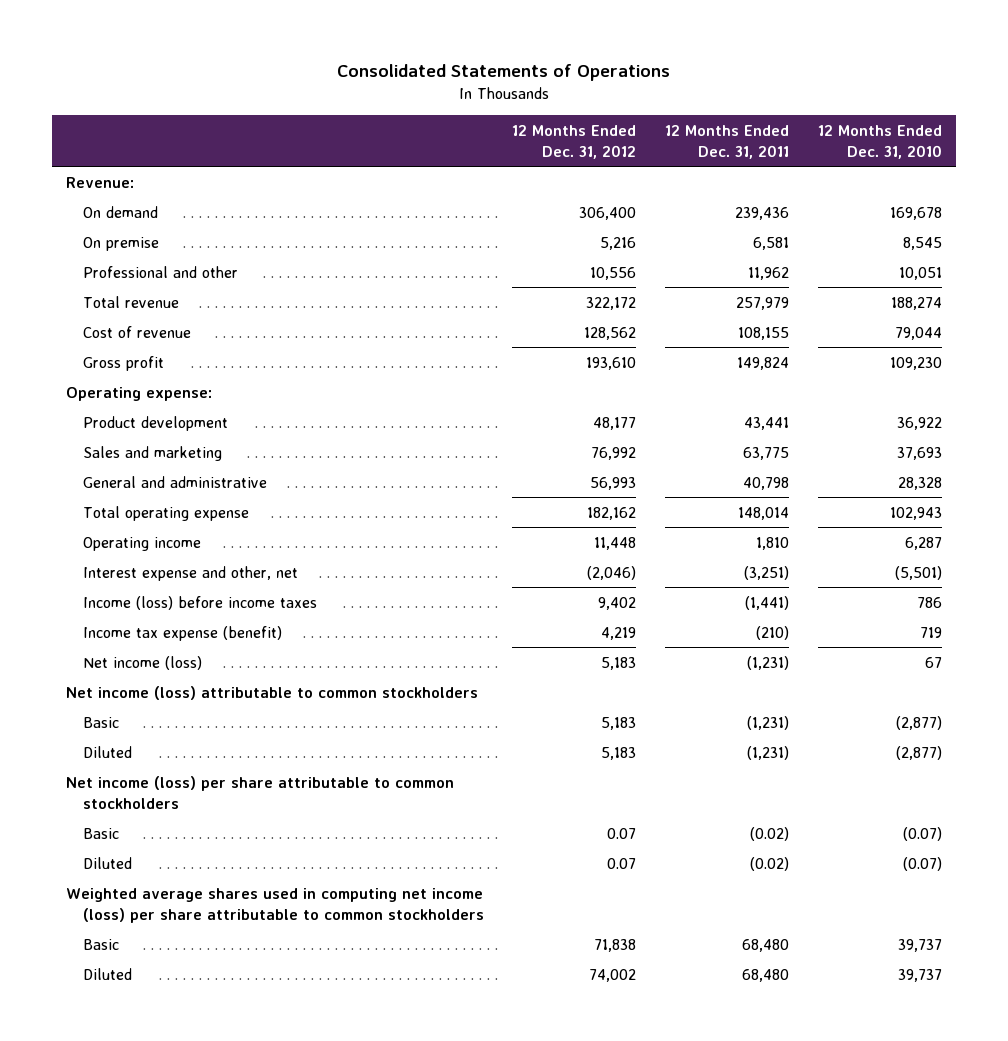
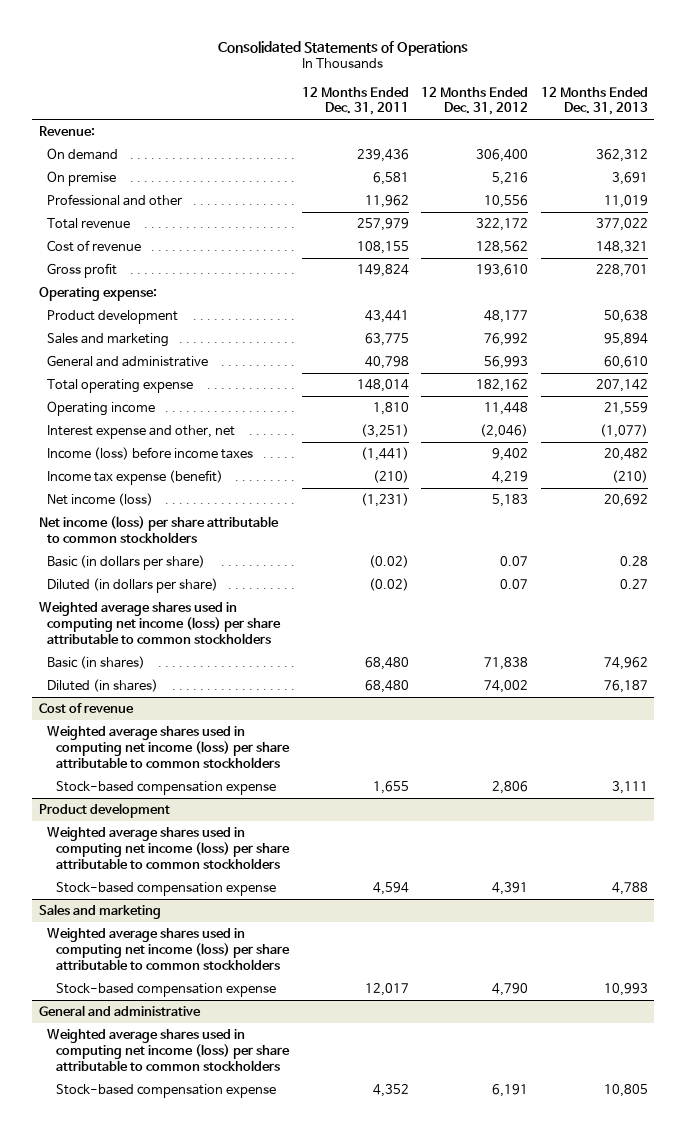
[817,124,942,159] 12 Months Ended Dec. 31, 2010 -> none
none -> [540,86,648,116] 12 Months Ended Dec. 31, 2013
[66,685,479,700] Net income (loss) attributable to common stockholders -> none
[82,716,119,728] Basic -> none
[82,745,132,758] Diluted -> none
[82,827,119,839] Basic -> [47,554,206,570] Basic (in dollars per share)
[82,856,132,869] Diluted -> [47,577,219,593] Diluted (in dollars per share)
[82,938,119,950] Basic -> [47,655,146,669] Basic (in shares)
[82,967,132,980] Diluted -> [47,678,159,692] Diluted (in shares)
none -> [38,702,134,713] Cost of revenue
none -> [47,725,291,768] Weighted average shares used in computing net income (loss) per share attributable to common stockholders
none -> [56,780,277,795] Stock-based compensation expense
none -> [38,802,170,818] Product development
none -> [47,826,291,869] Weighted average shares used in computing net income (loss) per share attributable to common stockholders
none -> [56,881,277,896] Stock-based compensation expense
none -> [38,903,161,919] Sales and marketing
none -> [47,927,291,970] Weighted average shares used in computing net income (loss) per share attributable to common stockholders
none -> [56,982,277,997] Stock-based compensation expense
none -> [38,1004,201,1016] General and administrative
none -> [47,1028,291,1071] Weighted average shares used in computing net income (loss) per share attributable to common stockholders
none -> [56,1083,277,1098] Stock-based compensation expense

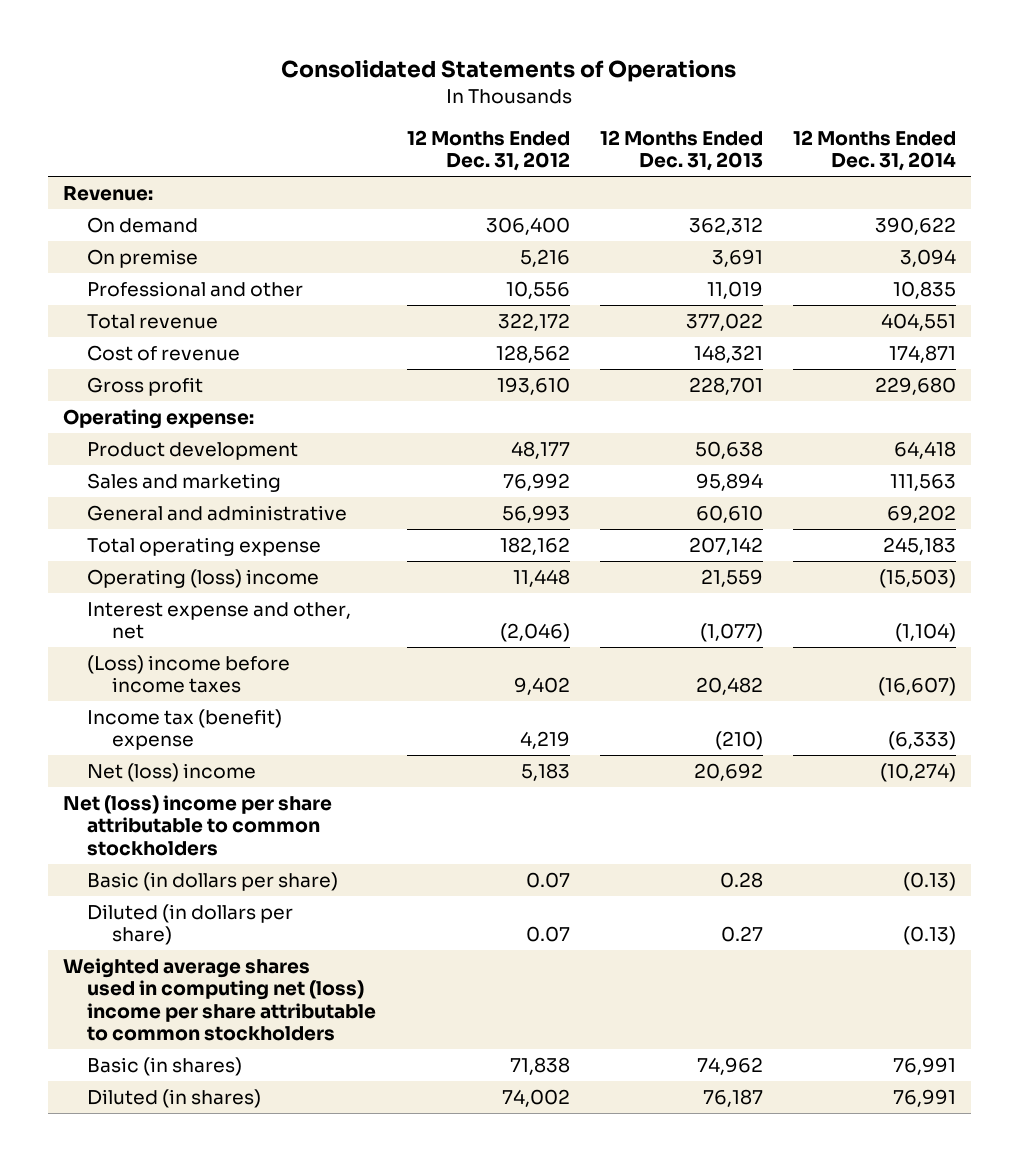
[301,86,409,116] 12 Months Ended Dec. 31, 2011 -> none
none -> [792,129,956,172] 12 Months Ended Dec. 31, 2014
[47,400,156,416] Operating income -> [87,568,320,588] Operating (loss) income
[47,446,254,460] Income (loss) before income taxes -> [87,654,291,694] (Loss) income before income taxes
[47,469,224,485] Income tax expense (benefit) -> [87,708,283,751] Income tax (benefit) expense
[47,492,154,506] Net income (loss) -> [87,762,257,782] Net (loss) income
[38,515,279,543] Net income (loss) per share attributable to common stockholders -> [62,794,332,856] Net (loss) income per share attributable to common stockholders
[38,601,282,644] Weighted average shares used in computing net income (loss) per share attributable to common stockholders -> [62,957,377,1042] Weighted average shares used in computing net (loss) income per share attributable to common stockholders
[38,702,134,713] Cost of revenue -> none
[47,725,291,768] Weighted average shares used in computing net income (loss) per share attributable to common stockholders -> none
[56,780,277,795] Stock-based compensation expense -> none
[38,802,170,818] Product development -> none
[47,826,291,869] Weighted average shares used in computing net income (loss) per share attributable to common stockholders -> none
[56,881,277,896] Stock-based compensation expense -> none
[38,903,161,919] Sales and marketing -> none
[47,927,291,970] Weighted average shares used in computing net income (loss) per share attributable to common stockholders -> none
[56,982,277,997] Stock-based compensation expense -> none
[38,1004,201,1016] General and administrative -> none
[47,1028,291,1071] Weighted average shares used in computing net income (loss) per share attributable to common stockholders -> none
[56,1083,277,1098] Stock-based compensation expense -> none

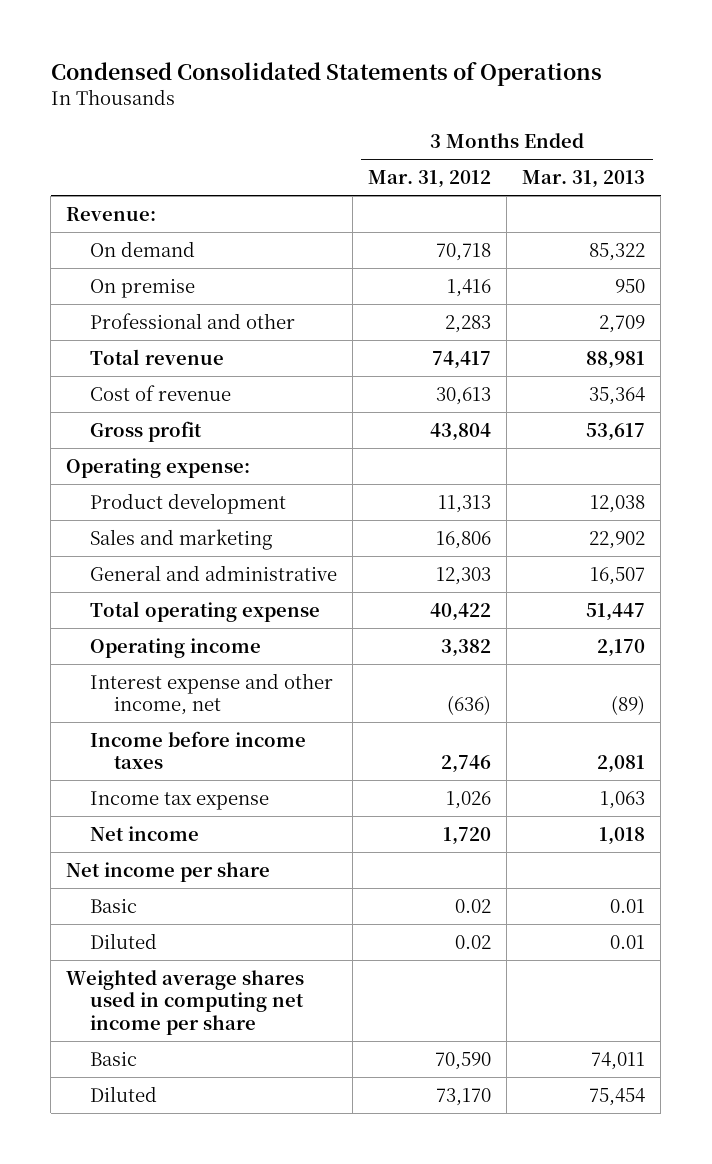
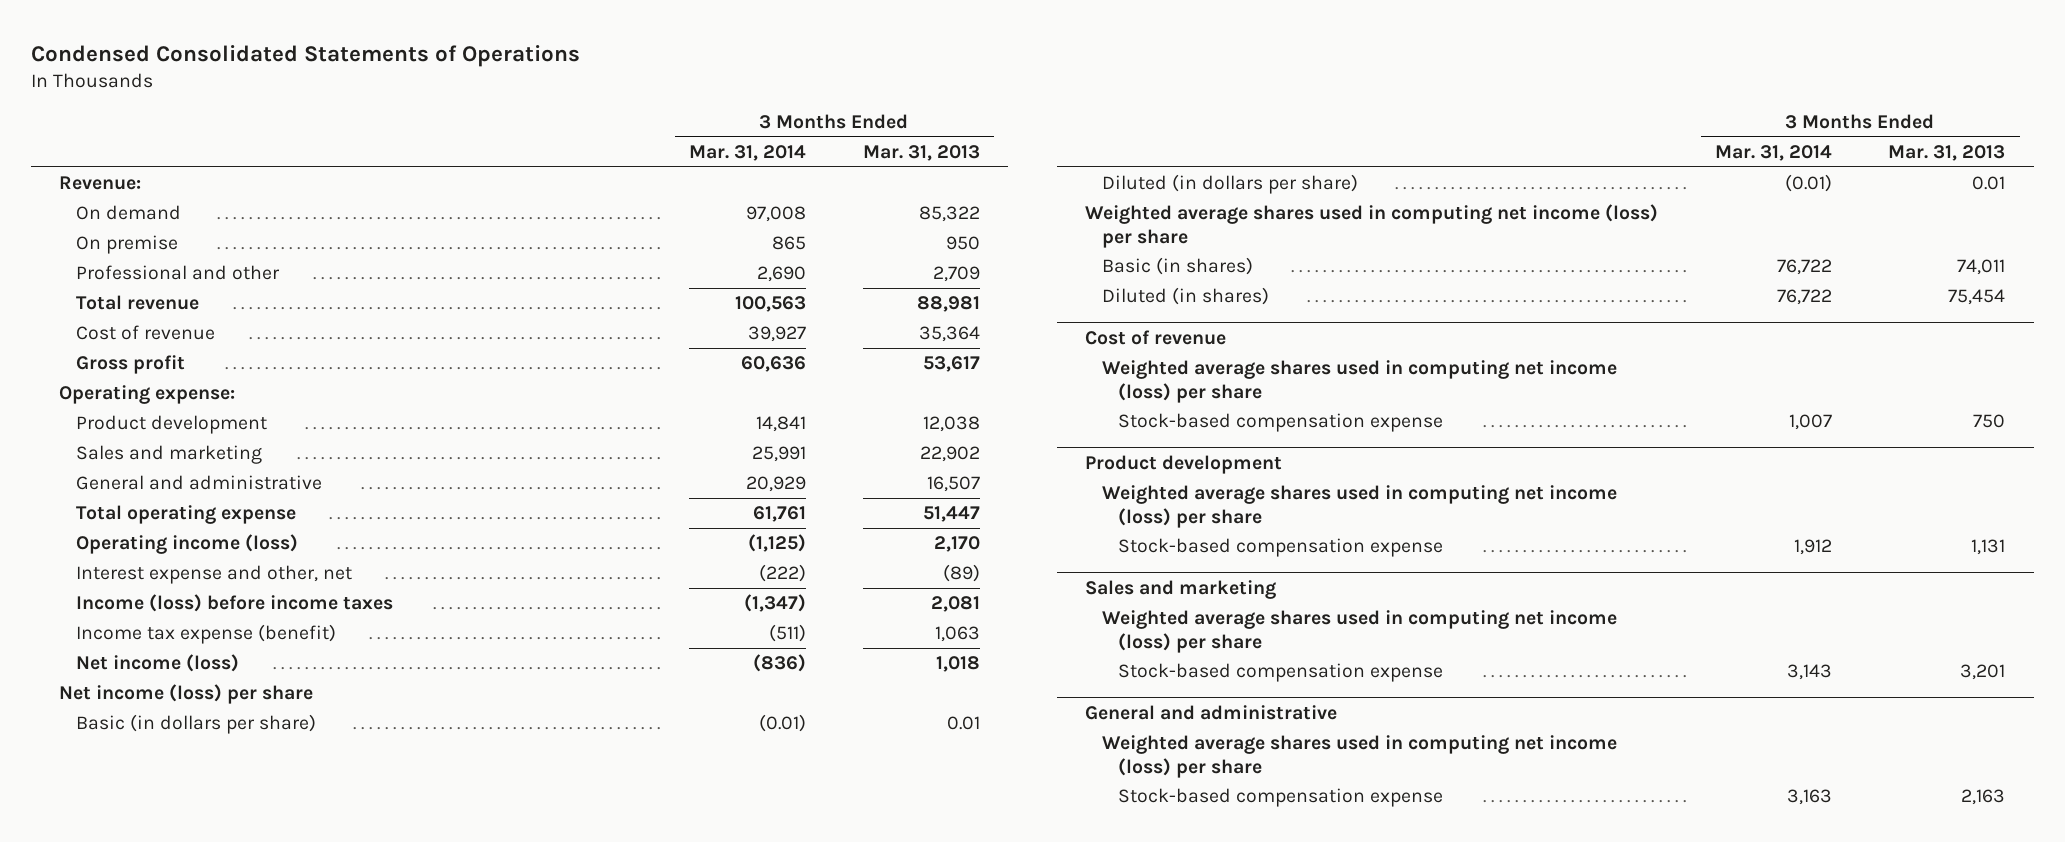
[368,170,492,189] Mar. 31, 2012 -> none
none -> [688,145,806,162] Mar. 31, 2014
[90,637,262,658] Operating income -> [75,534,298,555] Operating income (loss)
[90,672,334,716] Interest expense and other income, net -> [75,565,352,585] Interest expense and other, net
[90,730,307,770] Income before income taxes -> [75,594,393,613] Income (loss) before income taxes
[90,790,270,810] Income tax expense -> [75,624,336,645] Income tax expense (benefit)
[90,825,200,841] Net income -> [75,654,239,673] Net income (loss)
[66,861,271,882] Net income per share -> [59,684,314,705] Net income (loss) per share
[90,897,138,913] Basic -> [75,714,316,735] Basic (in dollars per share)
[90,932,158,949] Diluted -> [1101,174,1358,195] Diluted (in dollars per share)
[66,969,305,1035] Weighted average shares used in computing net income per share -> [1084,204,1658,248] Weighted average shares used in computing net income (loss) per share
[90,1050,138,1066] Basic -> [1101,257,1253,276] Basic (in shares)
[90,1085,158,1102] Diluted -> [1101,287,1269,306] Diluted (in shares)
none -> [1084,329,1226,345] Cost of revenue
none -> [1101,360,1617,403] Weighted average shares used in computing net income (loss) per share
none -> [1118,413,1444,433] Stock-based compensation expense
none -> [1084,454,1282,474] Product development
none -> [1101,485,1617,528] Weighted average shares used in computing net income (loss) per share
none -> [1118,538,1444,558] Stock-based compensation expense
none -> [1084,579,1276,599] Sales and marketing
none -> [1101,610,1617,653] Weighted average shares used in computing net income (loss) per share
none -> [1118,663,1444,683] Stock-based compensation expense
none -> [1084,704,1337,720] General and administrative
none -> [1101,735,1617,778] Weighted average shares used in computing net income (loss) per share
none -> [1118,788,1444,808] Stock-based compensation expense

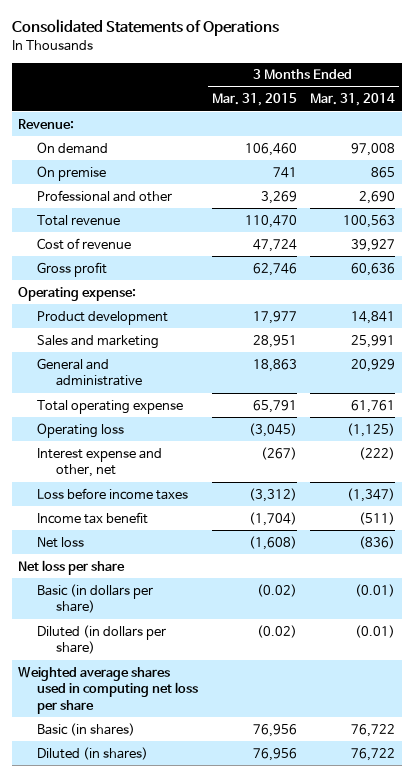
[30,45,580,68] Condensed Consolidated Statements of Operations -> [11,18,279,36] Consolidated Statements of Operations
[862,145,980,162] Mar. 31, 2013 -> none
none -> [211,93,297,107] Mar. 31, 2015
[75,534,298,555] Operating income (loss) -> [37,422,125,438] Operating loss
[75,594,393,613] Income (loss) before income taxes -> [37,487,189,500] Loss before income taxes
[75,624,336,645] Income tax expense (benefit) -> [37,511,149,524] Income tax benefit
[75,654,239,673] Net income (loss) -> [37,536,85,548] Net loss
[59,684,314,705] Net income (loss) per share -> [18,559,126,575] Net loss per share
[1084,204,1658,248] Weighted average shares used in computing net income (loss) per share -> [18,666,199,715] Weighted average shares used in computing net loss per share
[1084,329,1226,345] Cost of revenue -> none
[1101,360,1617,403] Weighted average shares used in computing net income (loss) per share -> none
[1118,413,1444,433] Stock-based compensation expense -> none
[1084,454,1282,474] Product development -> none
[1101,485,1617,528] Weighted average shares used in computing net income (loss) per share -> none
[1118,538,1444,558] Stock-based compensation expense -> none
[1084,579,1276,599] Sales and marketing -> none
[1101,610,1617,653] Weighted average shares used in computing net income (loss) per share -> none
[1118,663,1444,683] Stock-based compensation expense -> none
[1084,704,1337,720] General and administrative -> none
[1101,735,1617,778] Weighted average shares used in computing net income (loss) per share -> none
[1118,788,1444,808] Stock-based compensation expense -> none

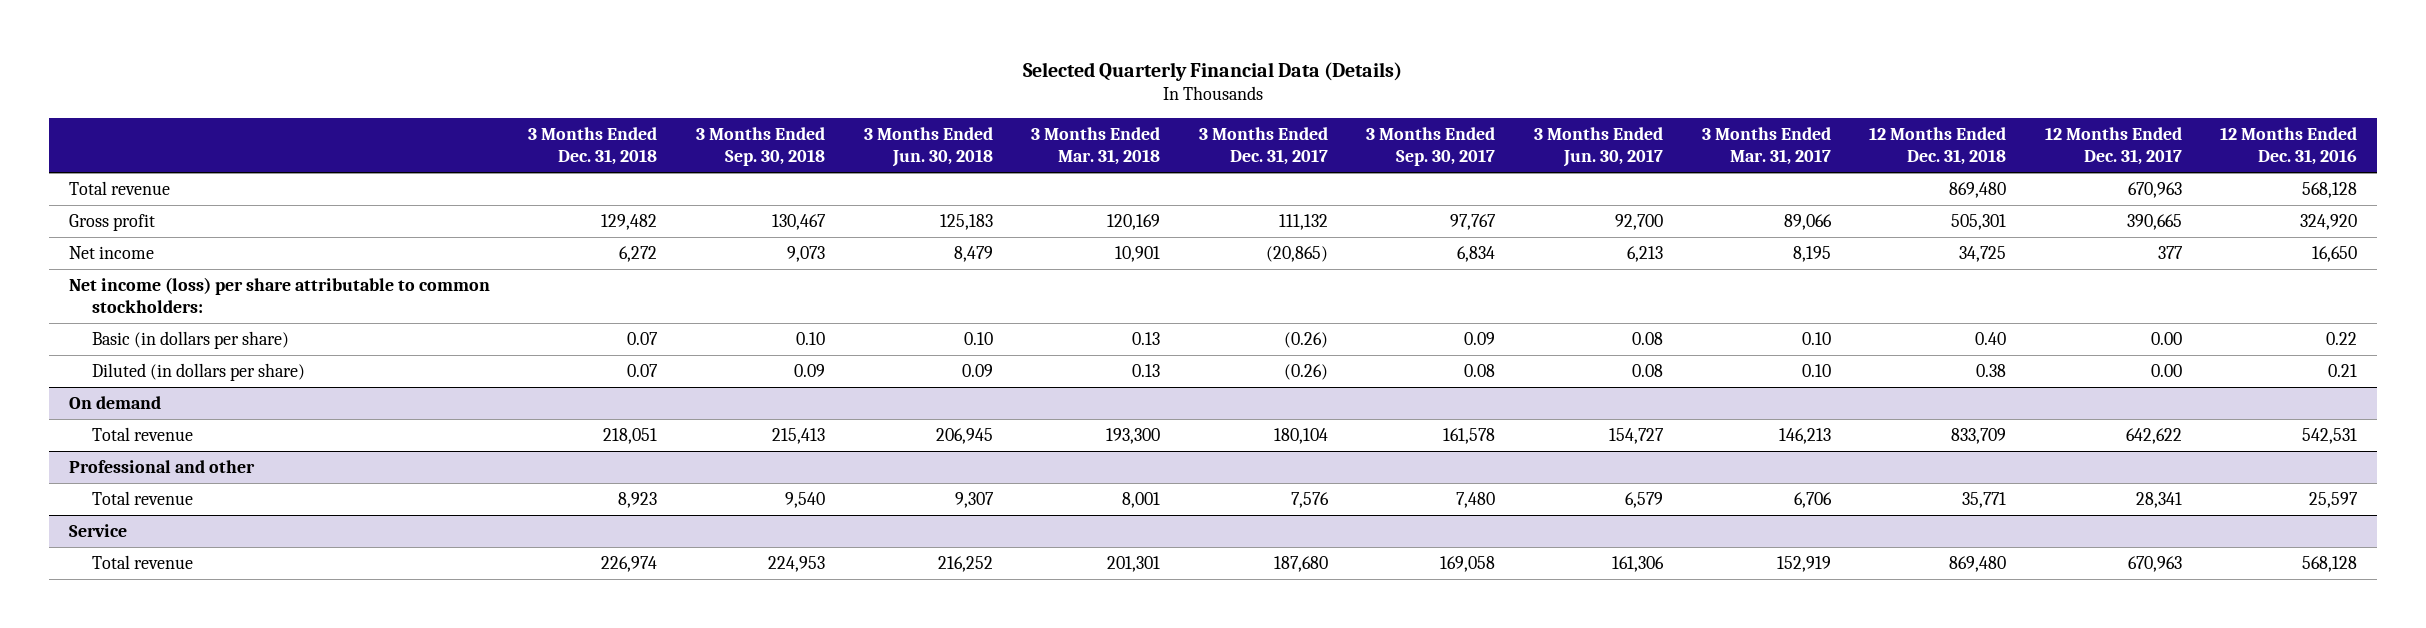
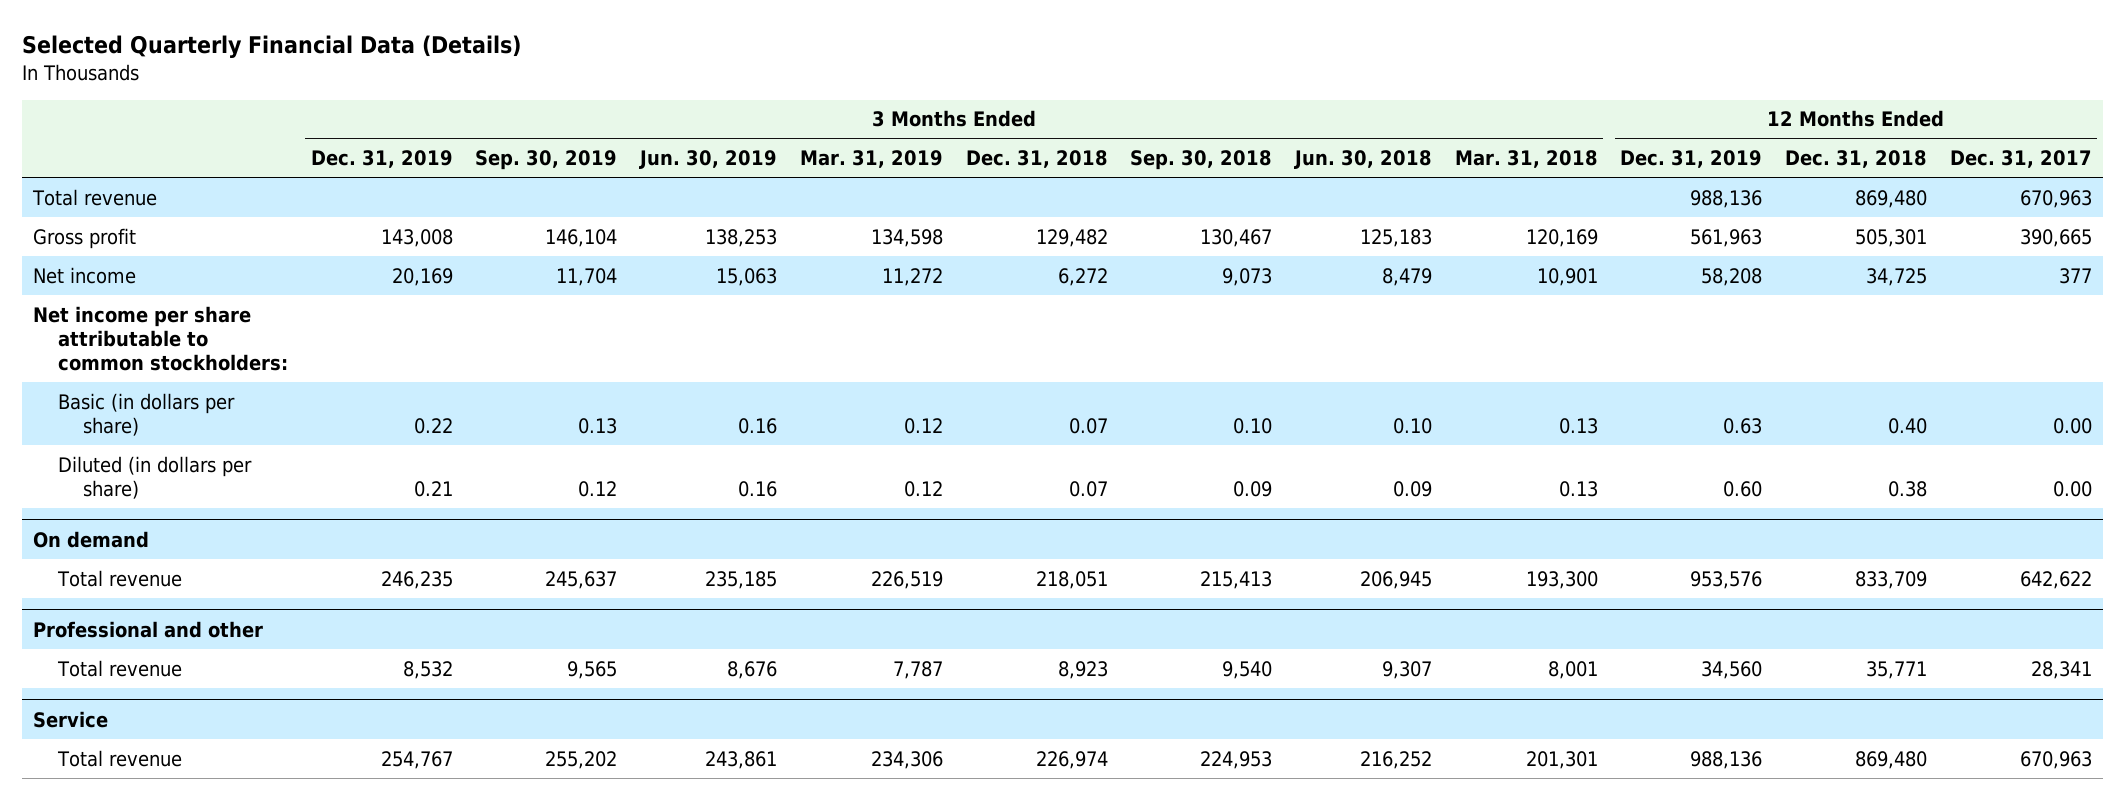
[1198,126,1328,166] 3 Months Ended Dec. 31, 2017 -> none
[1366,126,1496,167] 3 Months Ended Sep. 30, 2017 -> none
[1533,126,1663,168] 3 Months Ended Jun. 30, 2017 -> none
[1701,126,1831,166] 3 Months Ended Mar. 31, 2017 -> none
[2220,126,2358,166] 12 Months Ended Dec. 31, 2016 -> none
none -> [310,149,453,168] Dec. 31, 2019
none -> [475,149,618,170] Sep. 30, 2019
none -> [639,149,778,169] Jun. 30, 2019
none -> [799,149,943,168] Mar. 31, 2019
none -> [1620,149,1763,168] Dec. 31, 2019
[68,276,490,314] Net income (loss) per share attributable to common stockholders: -> [33,305,288,371] Net income per share attributable to common stockholders:

